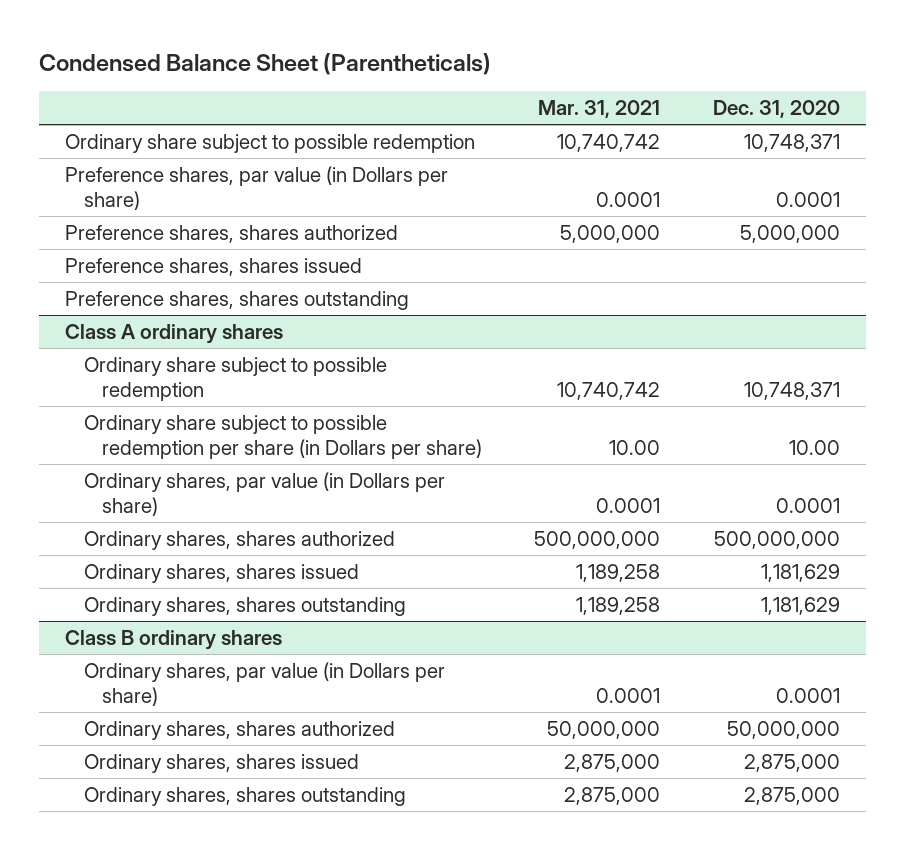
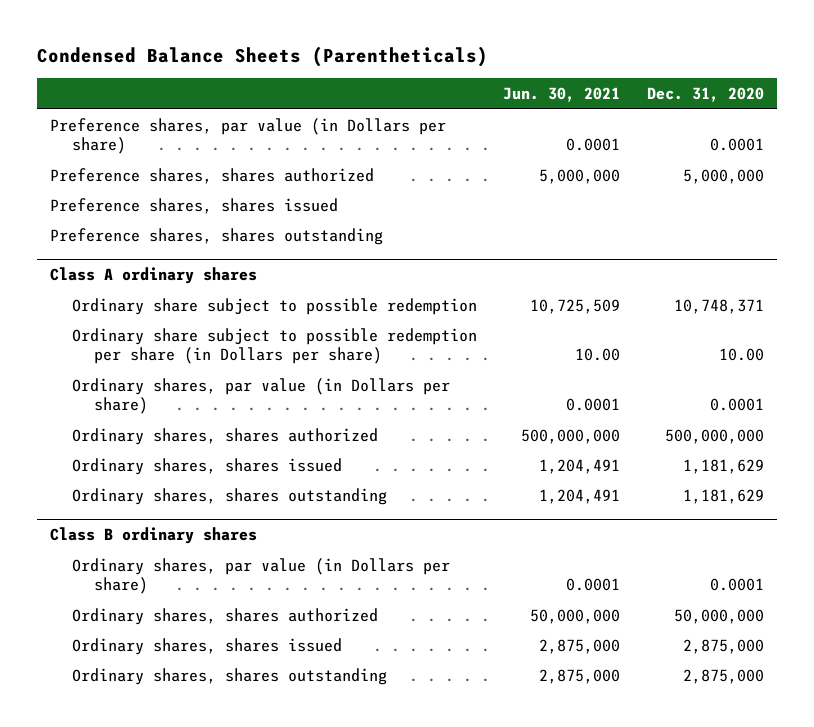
[39,52,492,75] Condensed Balance Sheet (Parentheticals) -> [36,45,488,67] Condensed Balance Sheets (Parentheticals)
[538,100,661,119] Mar. 31, 2021 -> none
none -> [503,87,621,103] Jun. 30, 2021
[65,133,476,153] Ordinary share subject to possible redemption -> none

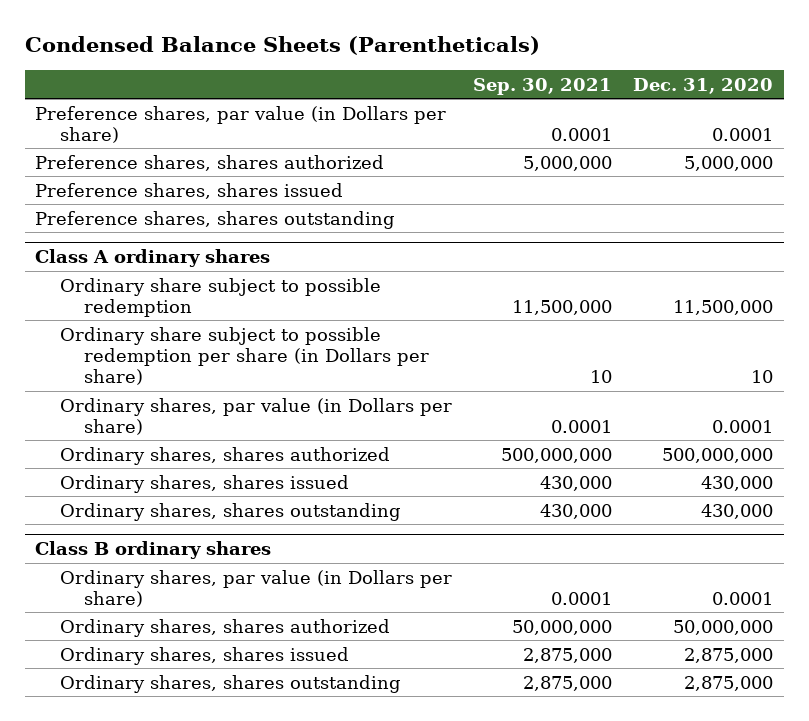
[503,87,621,103] Jun. 30, 2021 -> none
none -> [473,77,613,95] Sep. 30, 2021
[673,298,764,314] 10,748,371 -> [673,299,774,315] 11,500,000
[718,347,764,361] 10.00 -> [751,369,774,383] 10
[682,458,764,474] 1,181,629 -> [701,475,774,491] 430,000
[682,488,764,504] 1,181,629 -> [701,503,774,519] 430,000

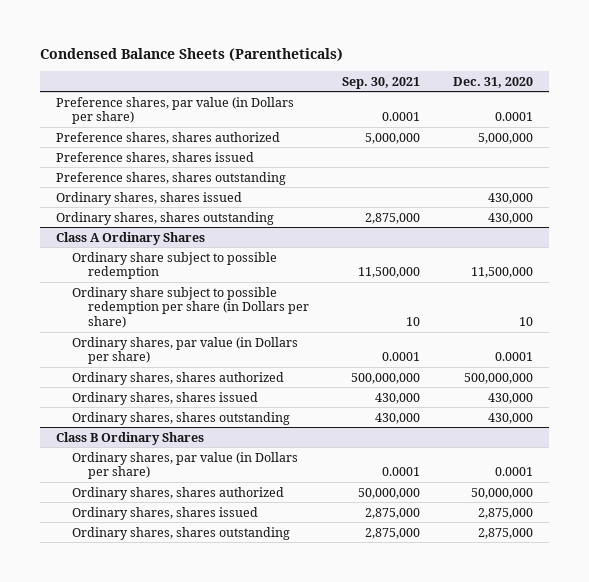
none -> [56,191,243,205] Ordinary shares, shares issued
none -> [56,211,275,225] Ordinary shares, shares outstanding
[35,249,271,268] Class A ordinary shares -> [56,231,206,245] Class A Ordinary Shares
[35,541,272,560] Class B ordinary shares -> [56,431,205,445] Class B Ordinary Shares

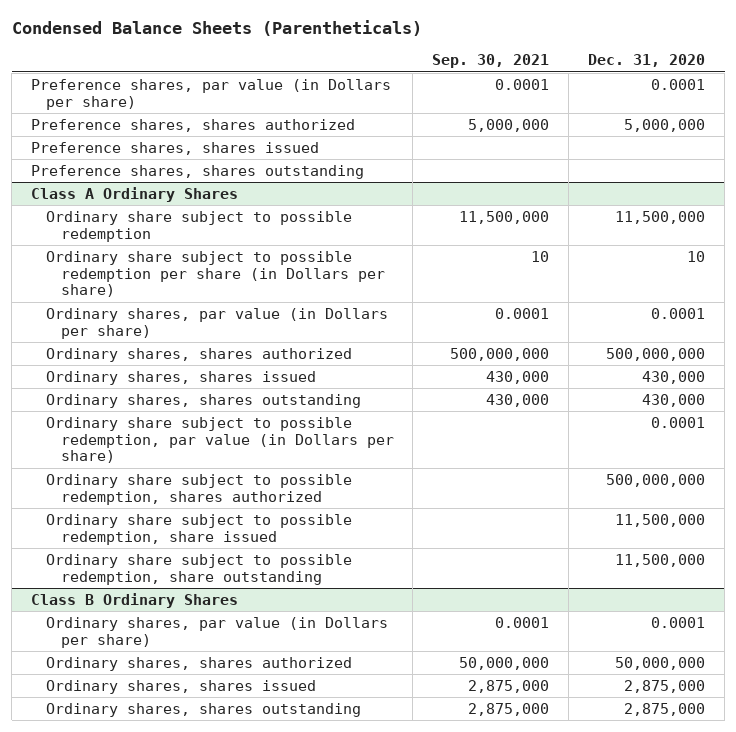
[56,191,243,205] Ordinary shares, shares issued -> none
[56,211,275,225] Ordinary shares, shares outstanding -> none
none -> [45,416,394,464] Ordinary share subject to possible redemption, par value (in Dollars per share)
none -> [45,473,352,505] Ordinary share subject to possible redemption, shares authorized
none -> [45,513,352,545] Ordinary share subject to possible redemption, share issued
none -> [45,553,352,585] Ordinary share subject to possible redemption, share outstanding

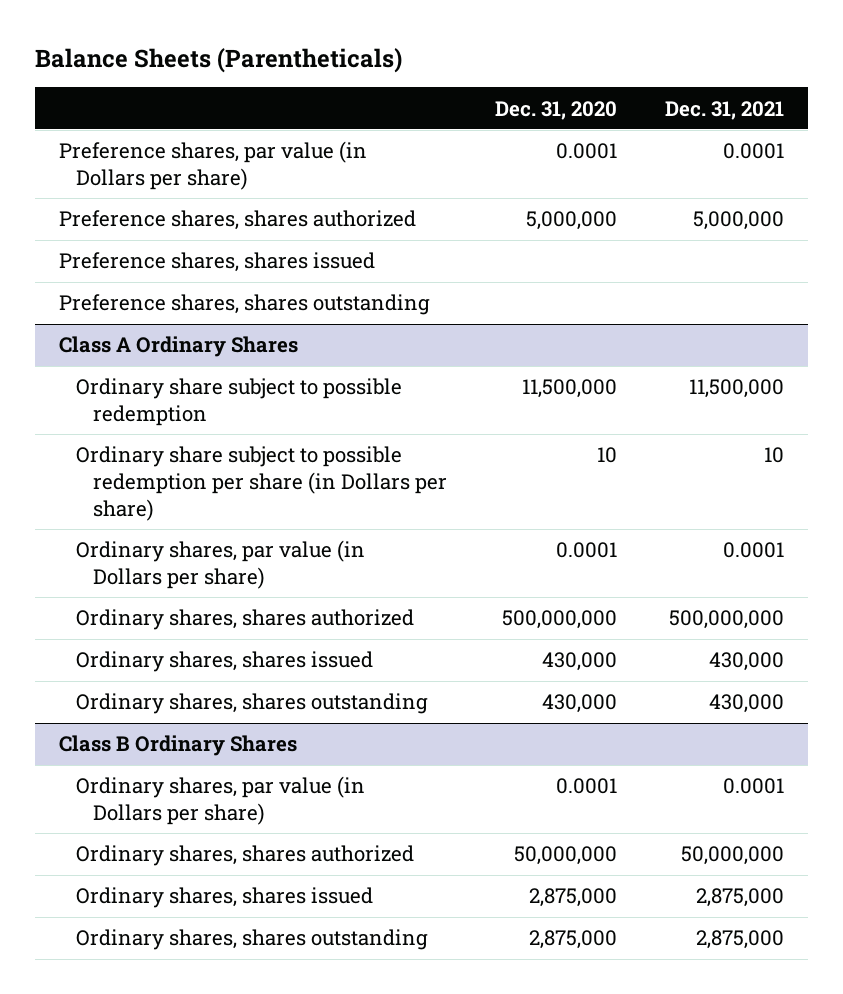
[11,20,422,37] Condensed Balance Sheets (Parentheticals) -> [34,47,402,73] Balance Sheets (Parentheticals)
[432,54,550,69] Sep. 30, 2021 -> none
none -> [664,100,784,120] Dec. 31, 2021
[45,416,394,464] Ordinary share subject to possible redemption, par value (in Dollars per share) -> none
[45,473,352,505] Ordinary share subject to possible redemption, shares authorized -> none
[45,513,352,545] Ordinary share subject to possible redemption, share issued -> none
[45,553,352,585] Ordinary share subject to possible redemption, share outstanding -> none

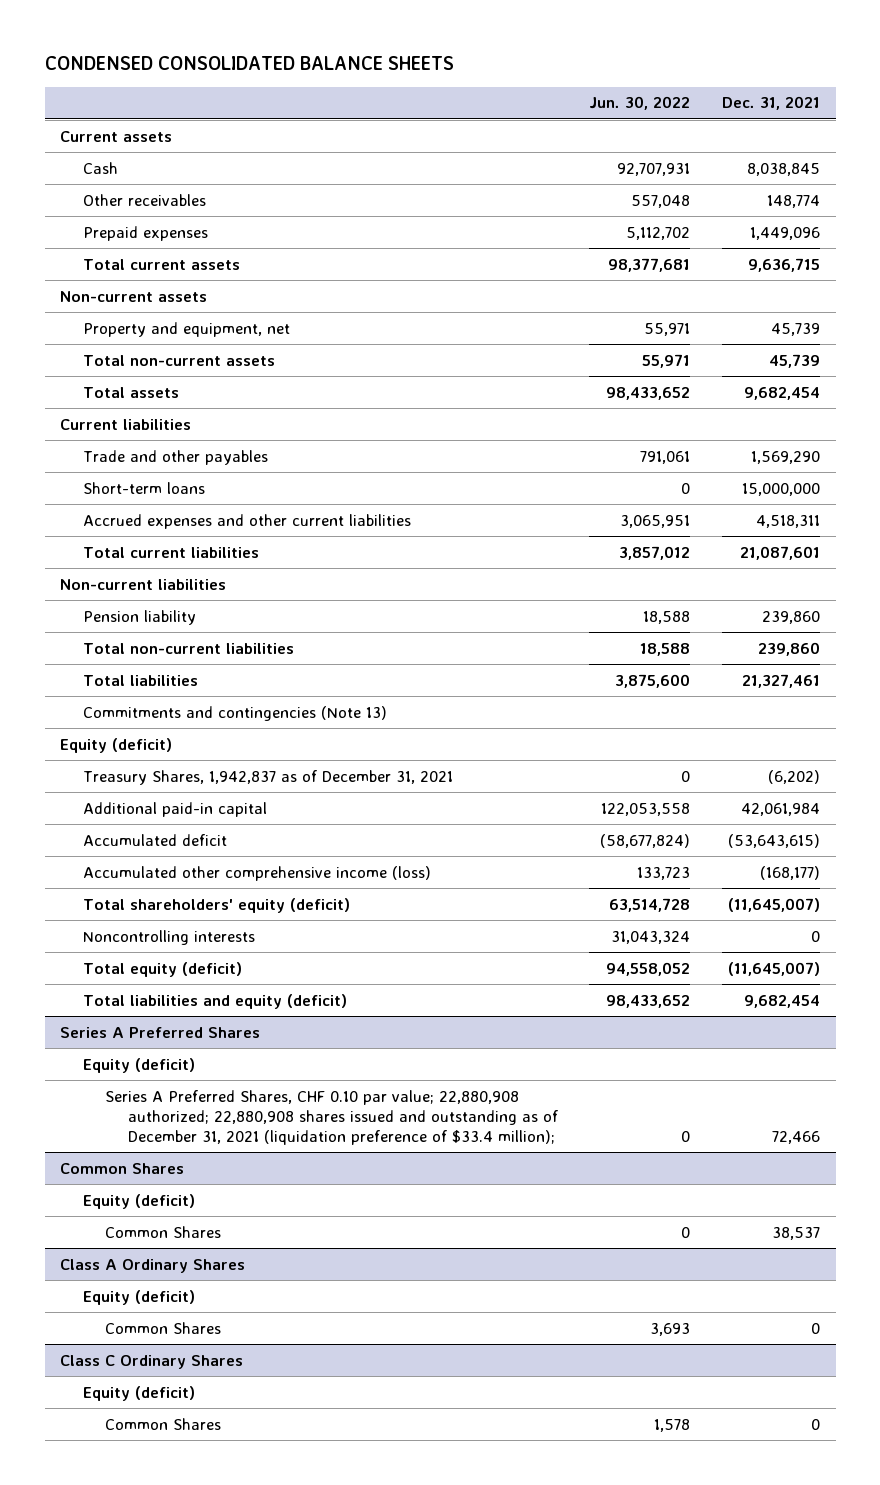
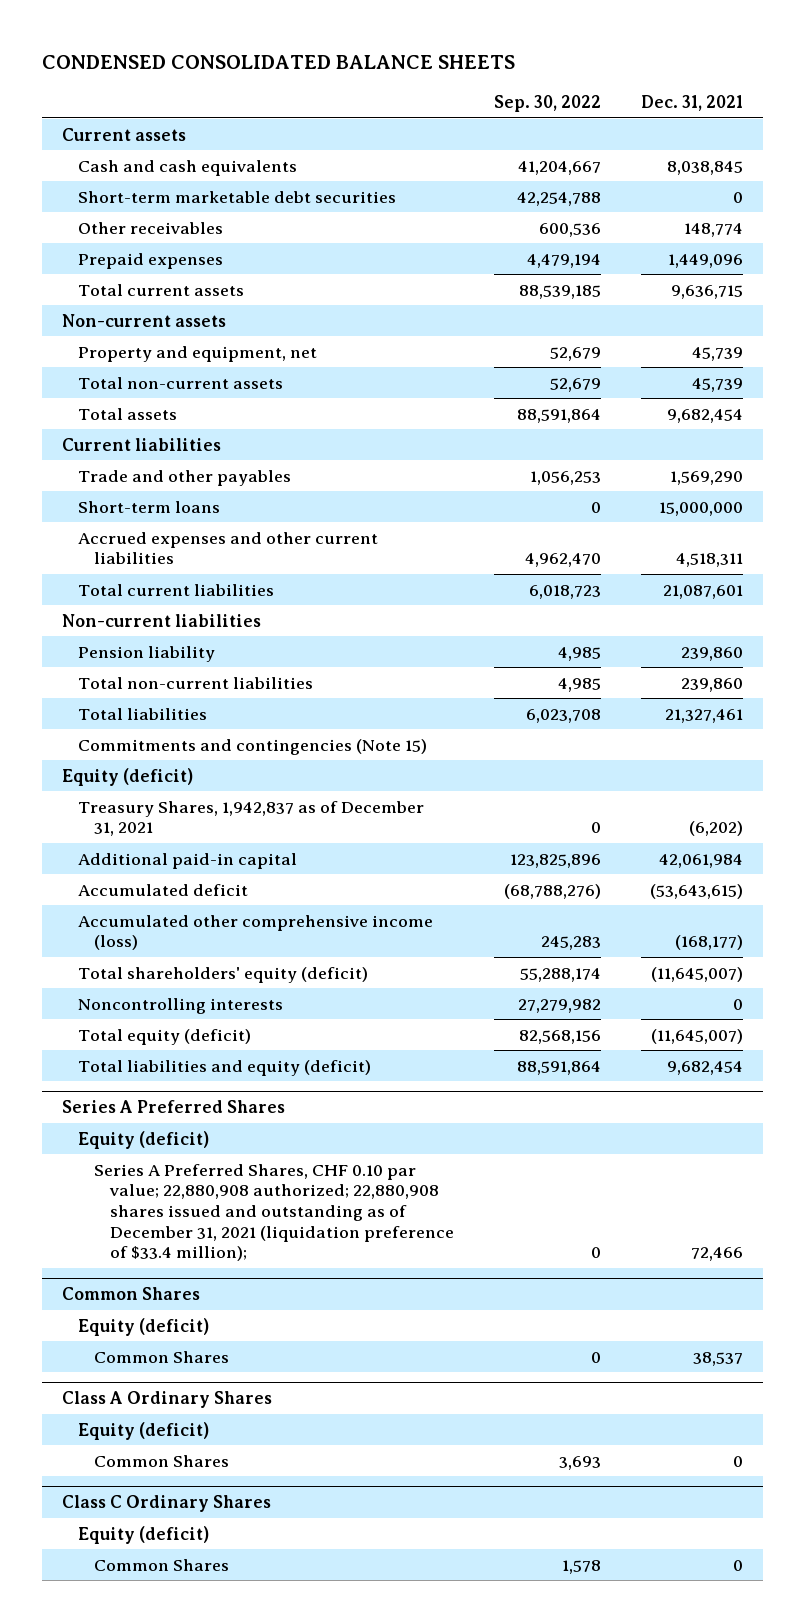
[589,96,691,111] Jun. 30, 2022 -> none
none -> [494,94,602,112] Sep. 30, 2022
[82,161,118,174] Cash -> [77,159,297,176] Cash and cash equivalents
none -> [77,190,396,203] Short-term marketable debt securities
[82,705,387,721] Commitments and contingencies (Note 13) -> [77,738,427,755] Commitments and contingencies (Note 15)

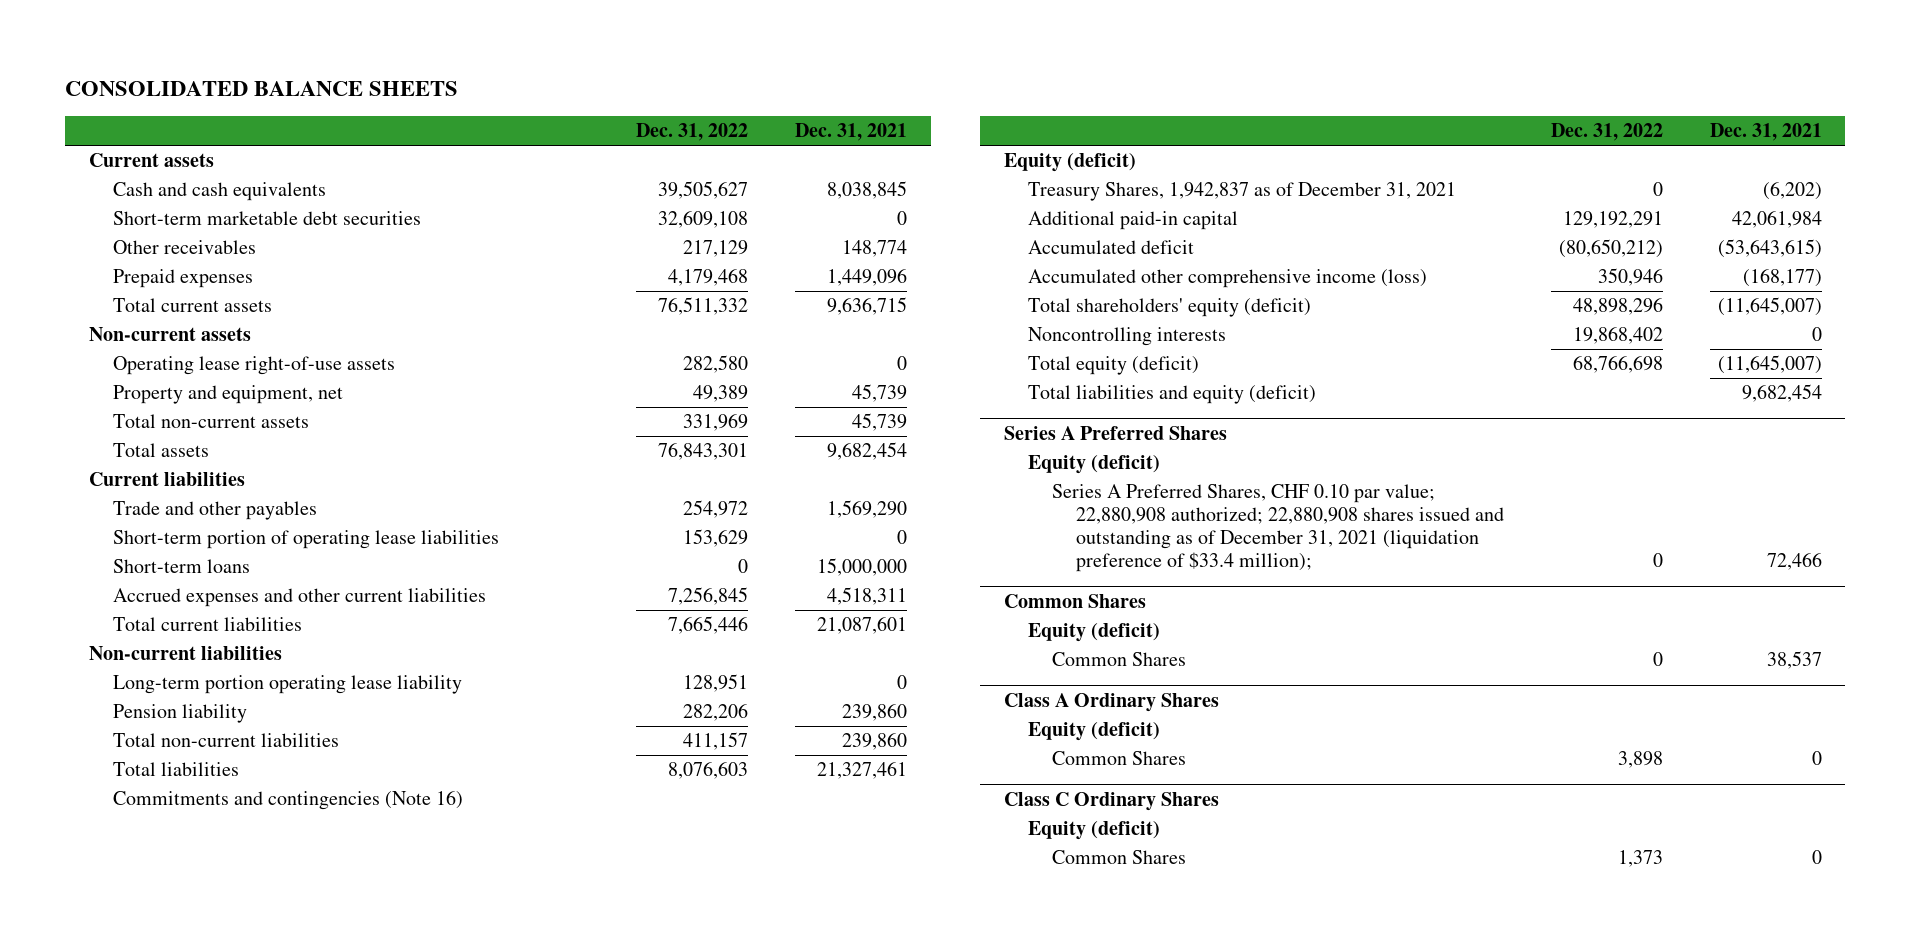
[41,54,515,69] CONDENSED CONSOLIDATED BALANCE SHEETS -> [65,81,459,97] CONSOLIDATED BALANCE SHEETS
[494,94,602,112] Sep. 30, 2022 -> none
none -> [636,123,749,142] Dec. 31, 2022
none -> [113,356,396,376] Operating lease right-of-use assets
none -> [113,530,500,550] Short-term portion of operating lease liabilities
none -> [113,675,463,695] Long-term portion operating lease liability
[77,738,427,755] Commitments and contingencies (Note 15) -> [113,790,464,811] Commitments and contingencies (Note 16)

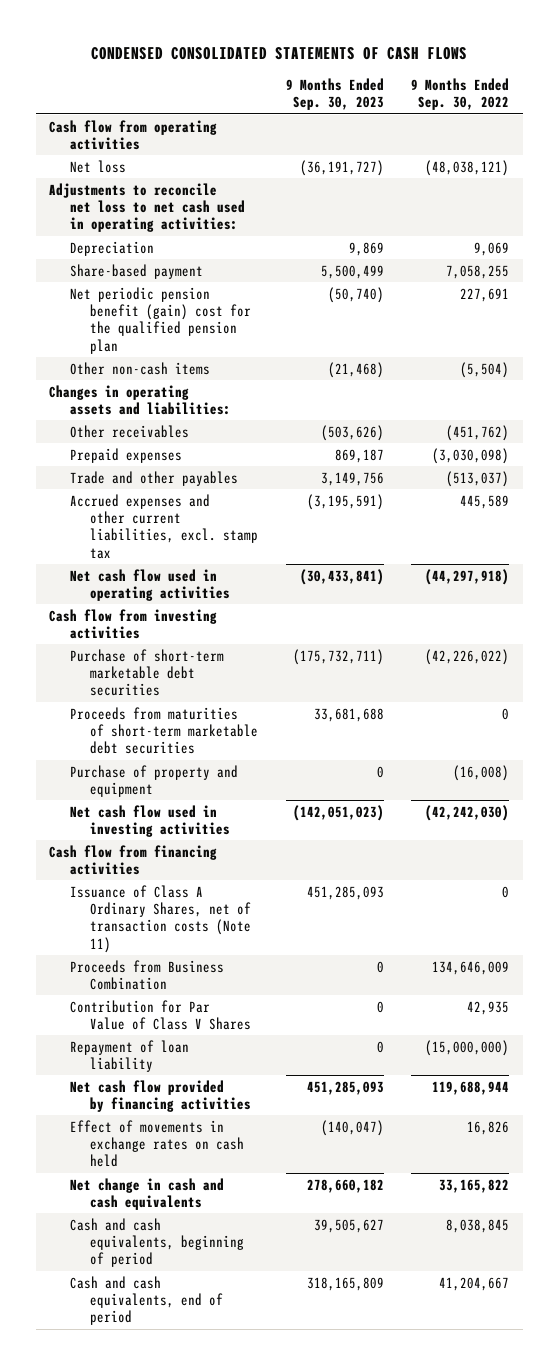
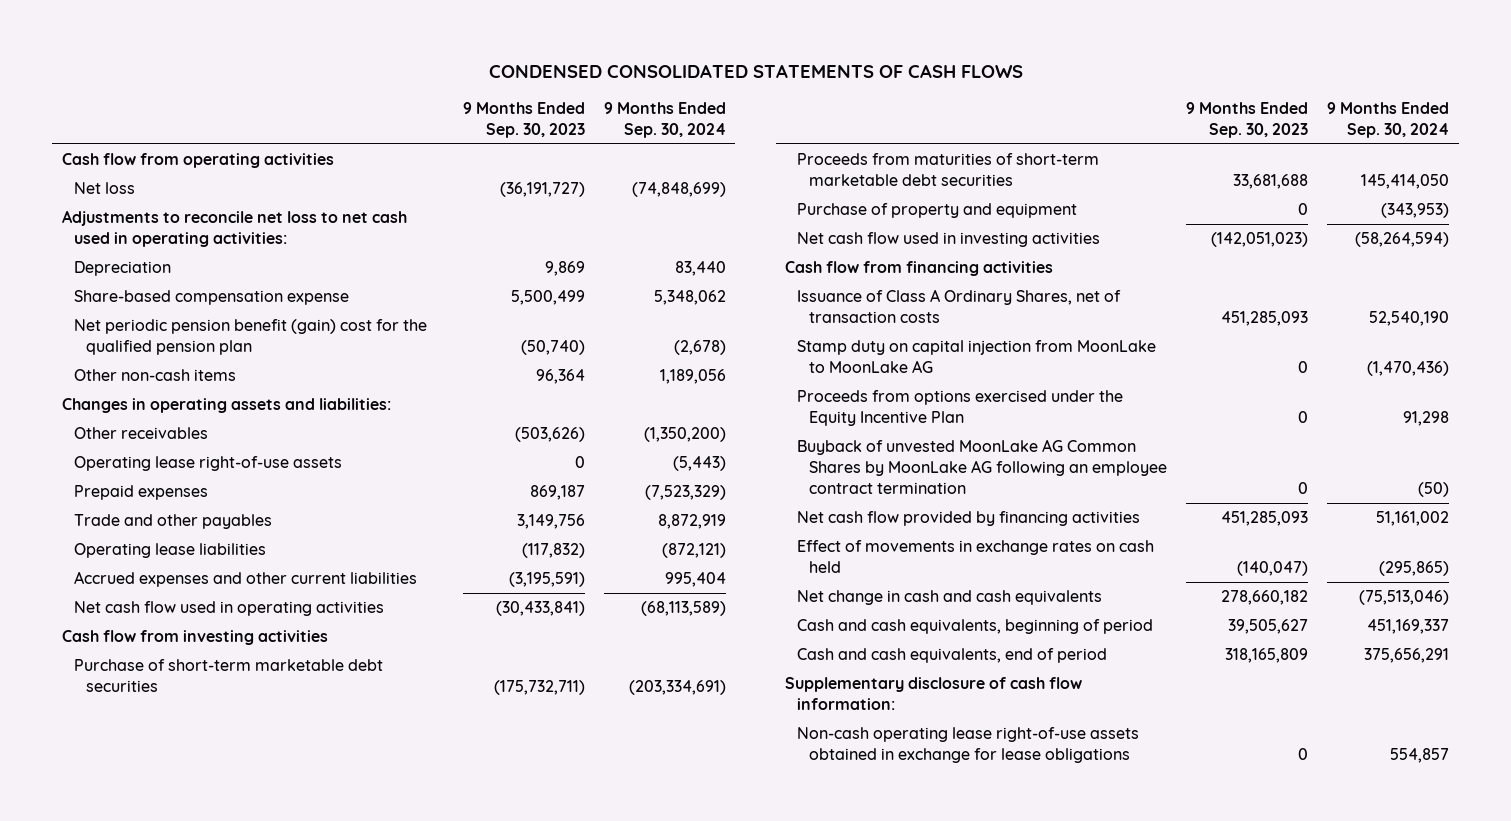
[410,77,509,111] 9 Months Ended Sep. 30, 2022 -> none
none -> [603,102,726,138] 9 Months Ended Sep. 30, 2024
[69,263,203,279] Share-based payment -> [74,290,350,306] Share-based compensation expense
[327,361,384,378] (21,468) -> [536,369,586,385] 96,364
none -> [74,456,343,472] Operating lease right-of-use assets
none -> [74,543,267,559] Operating lease liabilities
[69,493,259,559] Accrued expenses and other current liabilities, excl. stamp tax -> [74,571,418,588] Accrued expenses and other current liabilities
[69,959,224,990] Proceeds from Business Combination -> none
[69,999,252,1030] Contribution for Par Value of Class V Shares -> none
[69,1039,189,1072] Repayment of loan liability -> none
[69,884,252,953] Issuance of Class A Ordinary Shares, net of transaction costs (Note 11) -> [797,289,1122,324] Issuance of Class A Ordinary Shares, net of transaction costs
none -> [797,340,1157,374] Stamp duty on capital injection from MoonLake to MoonLake AG
none -> [797,390,1124,427] Proceeds from options exercised under the Equity Incentive Plan
none -> [797,439,1168,494] Buyback of unvested MoonLake AG Common Shares by MoonLake AG following an employee contract termination
none -> [785,677,1083,711] Supplementary disclosure of cash flow information:
none -> [797,727,1140,764] Non-cash operating lease right-of-use assets obtained in exchange for lease obligations

